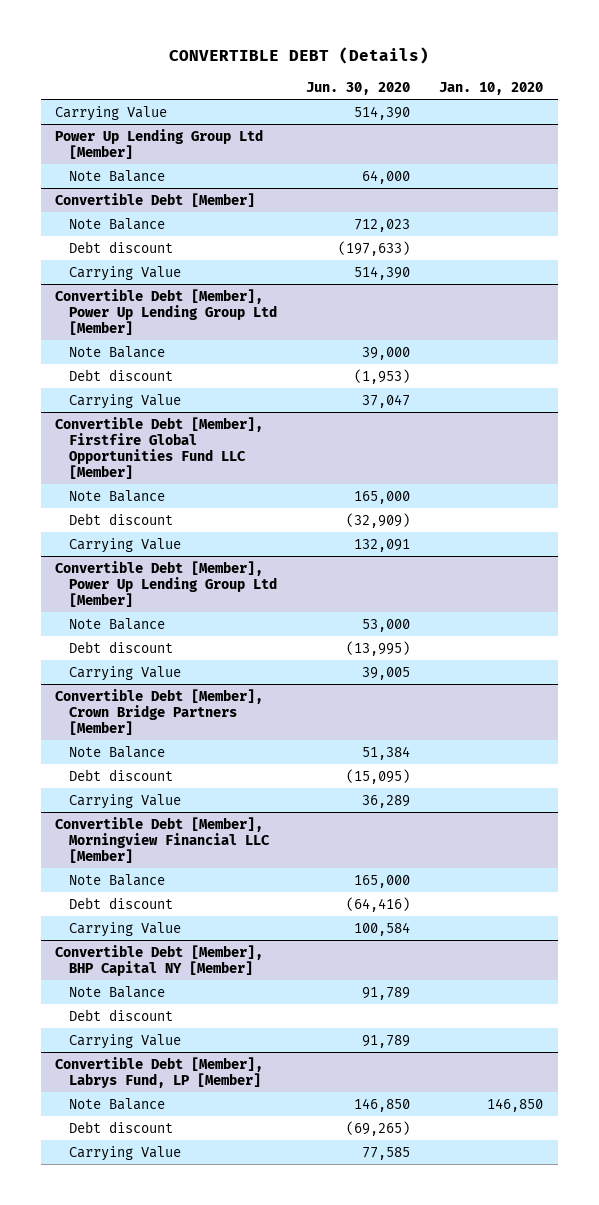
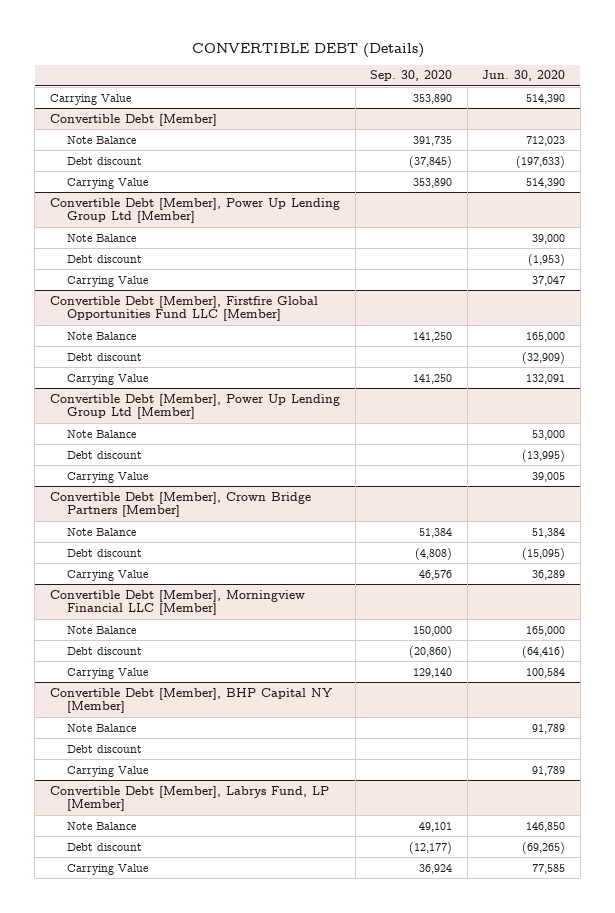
[439,81,544,95] Jan. 10, 2020 -> none
none -> [370,70,453,82] Sep. 30, 2020
[55,128,264,159] Power Up Lending Group Ltd [Member] -> none
[68,169,165,182] Note Balance -> none

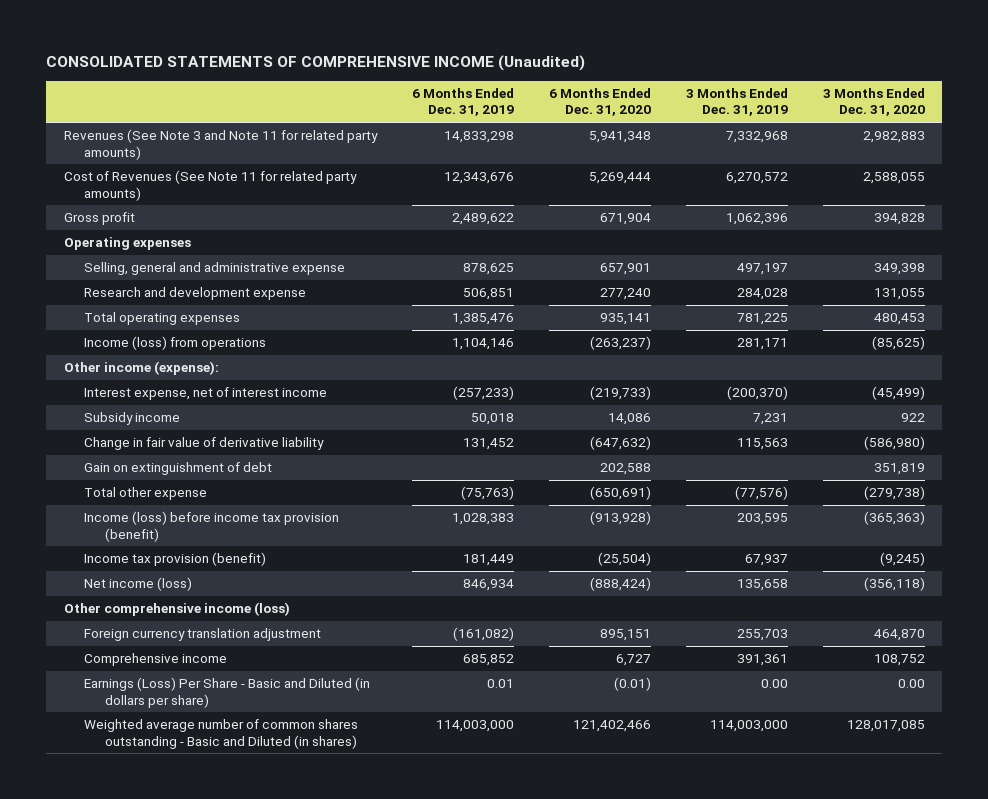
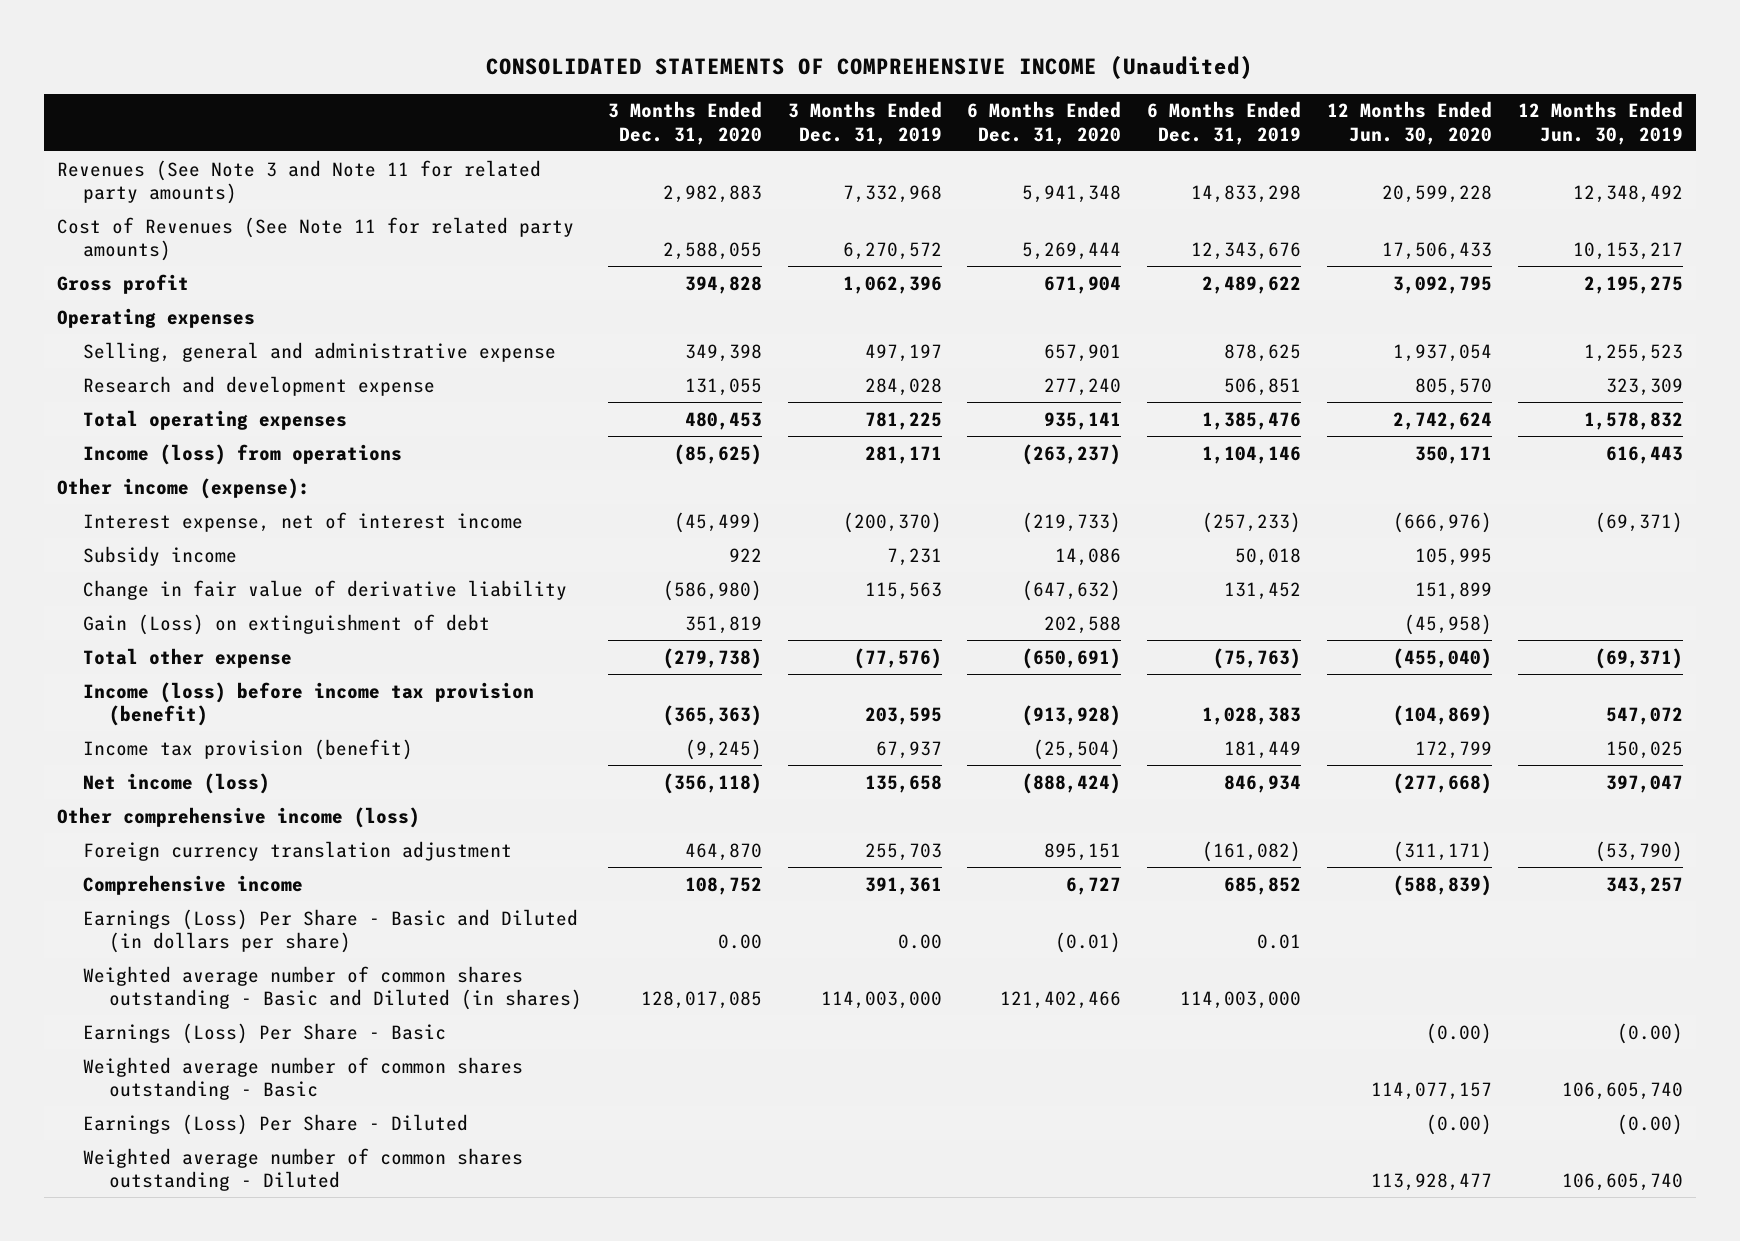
none -> [1327,101,1493,145] 12 Months Ended Jun. 30, 2020
none -> [1517,101,1683,145] 12 Months Ended Jun. 30, 2019
[84,462,273,476] Gain on extinguishment of debt -> [83,613,491,635] Gain (Loss) on extinguishment of debt
none -> [83,1022,447,1044] Earnings (Loss) Per Share - Basic
none -> [83,1056,524,1100] Weighted average number of common shares outstanding - Basic
none -> [83,1113,469,1135] Earnings (Loss) Per Share - Diluted
none -> [83,1147,524,1191] Weighted average number of common shares outstanding - Diluted

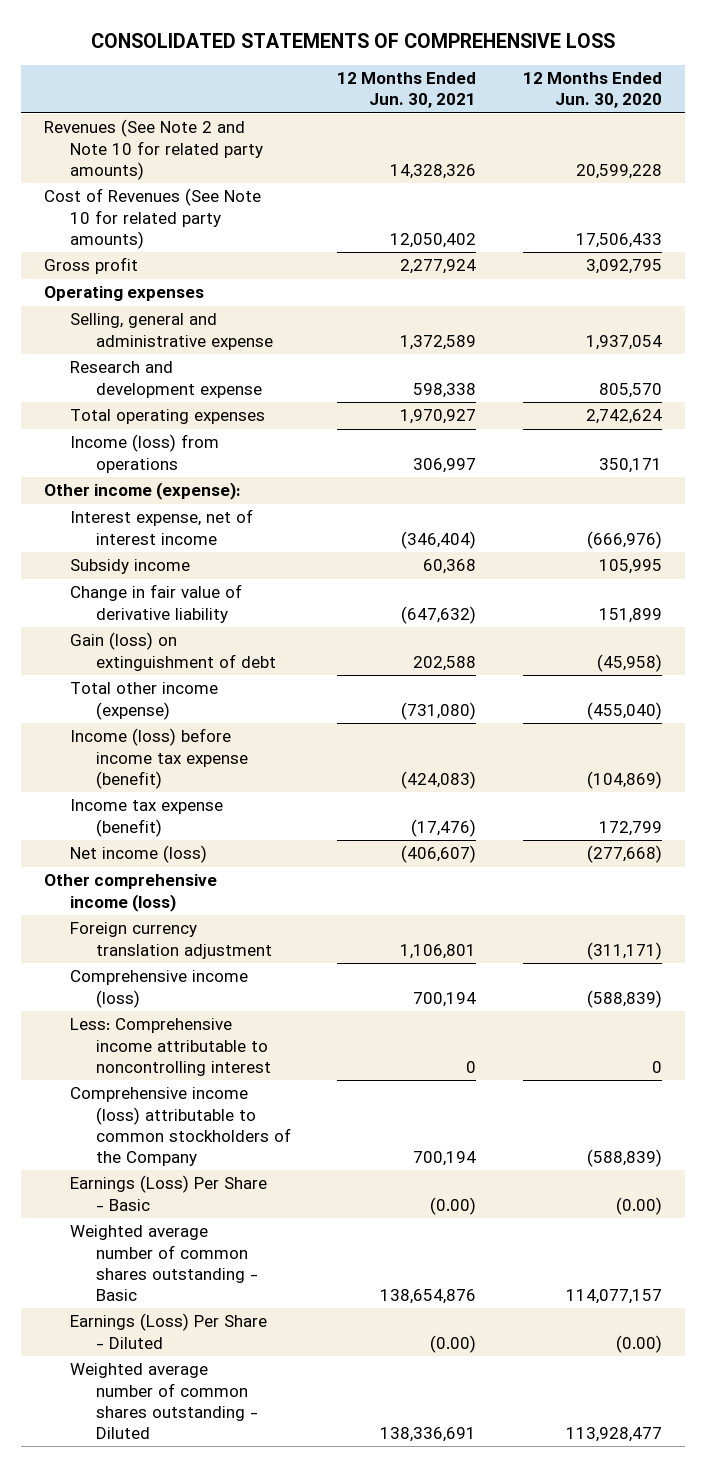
[486,56,1254,80] CONSOLIDATED STATEMENTS OF COMPREHENSIVE INCOME (Unaudited) -> [91,32,616,48] CONSOLIDATED STATEMENTS OF COMPREHENSIVE LOSS
[607,101,762,145] 3 Months Ended Dec. 31, 2020 -> none
[787,101,942,145] 3 Months Ended Dec. 31, 2019 -> none
[967,101,1122,145] 6 Months Ended Dec. 31, 2020 -> none
[1147,101,1302,145] 6 Months Ended Dec. 31, 2019 -> none
[1517,101,1683,145] 12 Months Ended Jun. 30, 2019 -> none
none -> [337,72,477,109] 12 Months Ended Jun. 30, 2021
[57,159,542,204] Revenues (See Note 3 and Note 11 for related party amounts) -> [44,119,264,180] Revenues (See Note 2 and Note 10 for related party amounts)
[57,216,575,261] Cost of Revenues (See Note 11 for related party amounts) -> [44,188,262,249] Cost of Revenues (See Note 10 for related party amounts)
[83,613,491,635] Gain (Loss) on extinguishment of debt -> [70,632,276,671] Gain (loss) on extinguishment of debt
[83,647,293,668] Total other expense -> [70,682,219,720] Total other income (expense)
[83,681,535,726] Income (loss) before income tax provision (benefit) -> [70,728,248,789] Income (loss) before income tax expense (benefit)
[83,738,414,760] Income tax provision (benefit) -> [70,799,224,837] Income tax expense (benefit)
[83,908,579,953] Earnings (Loss) Per Share - Basic and Diluted (in dollars per share) -> none
[83,965,582,1010] Weighted average number of common shares outstanding - Basic and Diluted (in shares) -> none
[83,874,304,895] Comprehensive income -> [70,970,249,1008] Comprehensive income (loss)
none -> [70,1018,271,1076] Less: Comprehensive income attributable to noncontrolling interest
none -> [70,1087,291,1166] Comprehensive income (loss) attributable to common stockholders of the Company

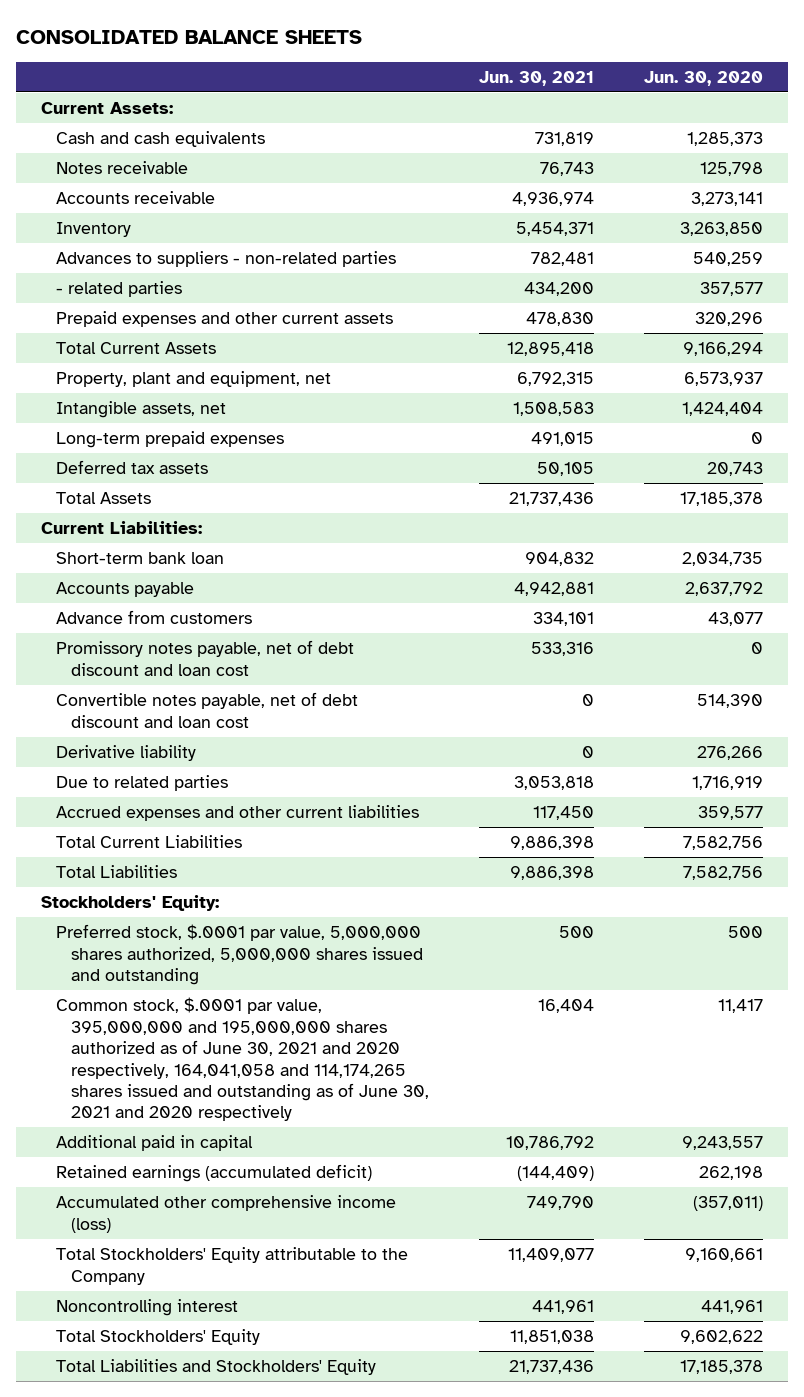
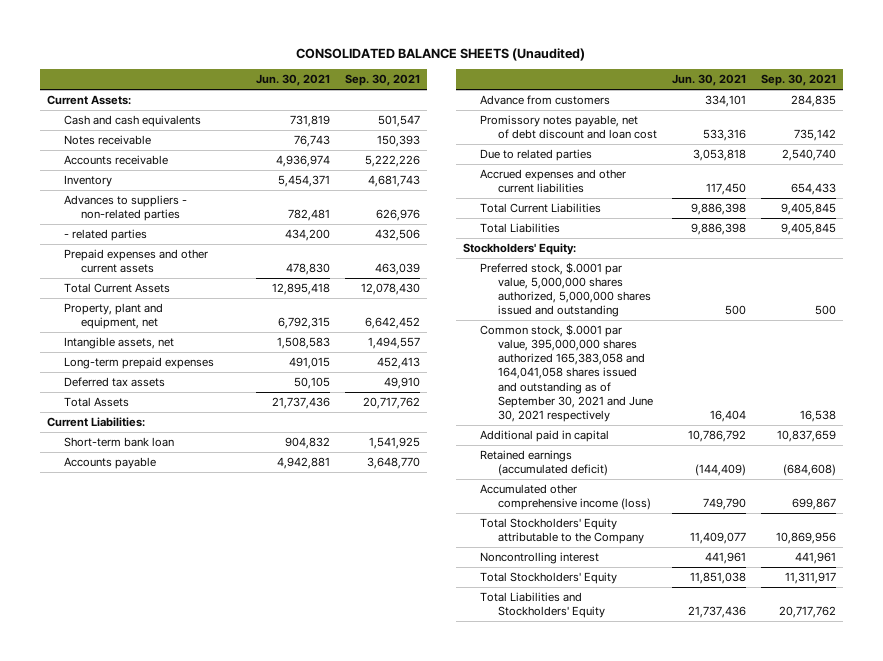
[15,29,362,44] CONSOLIDATED BALANCE SHEETS -> [296,47,586,61] CONSOLIDATED BALANCE SHEETS (Unaudited)
[644,71,764,87] Jun. 30, 2020 -> none
none -> [344,74,420,87] Sep. 30, 2021
[56,692,359,728] Convertible notes payable, net of debt discount and loan cost -> none
[56,745,197,762] Derivative liability -> none
[56,997,430,1122] Common stock, $.0001 par value, 395,000,000 and 195,000,000 shares authorized as of June 30, 2021 and 2020 respectively, 164,041,058 and 114,174,265 shares issued and outstanding as of June 30, 2021 and 2020 respectively -> [480,324,653,422] Common stock, $.0001 par value, 395,000,000 shares authorized 165,383,058 and 164,041,058 shares issued and outstanding as of September 30, 2021 and June 30, 2021 respectively

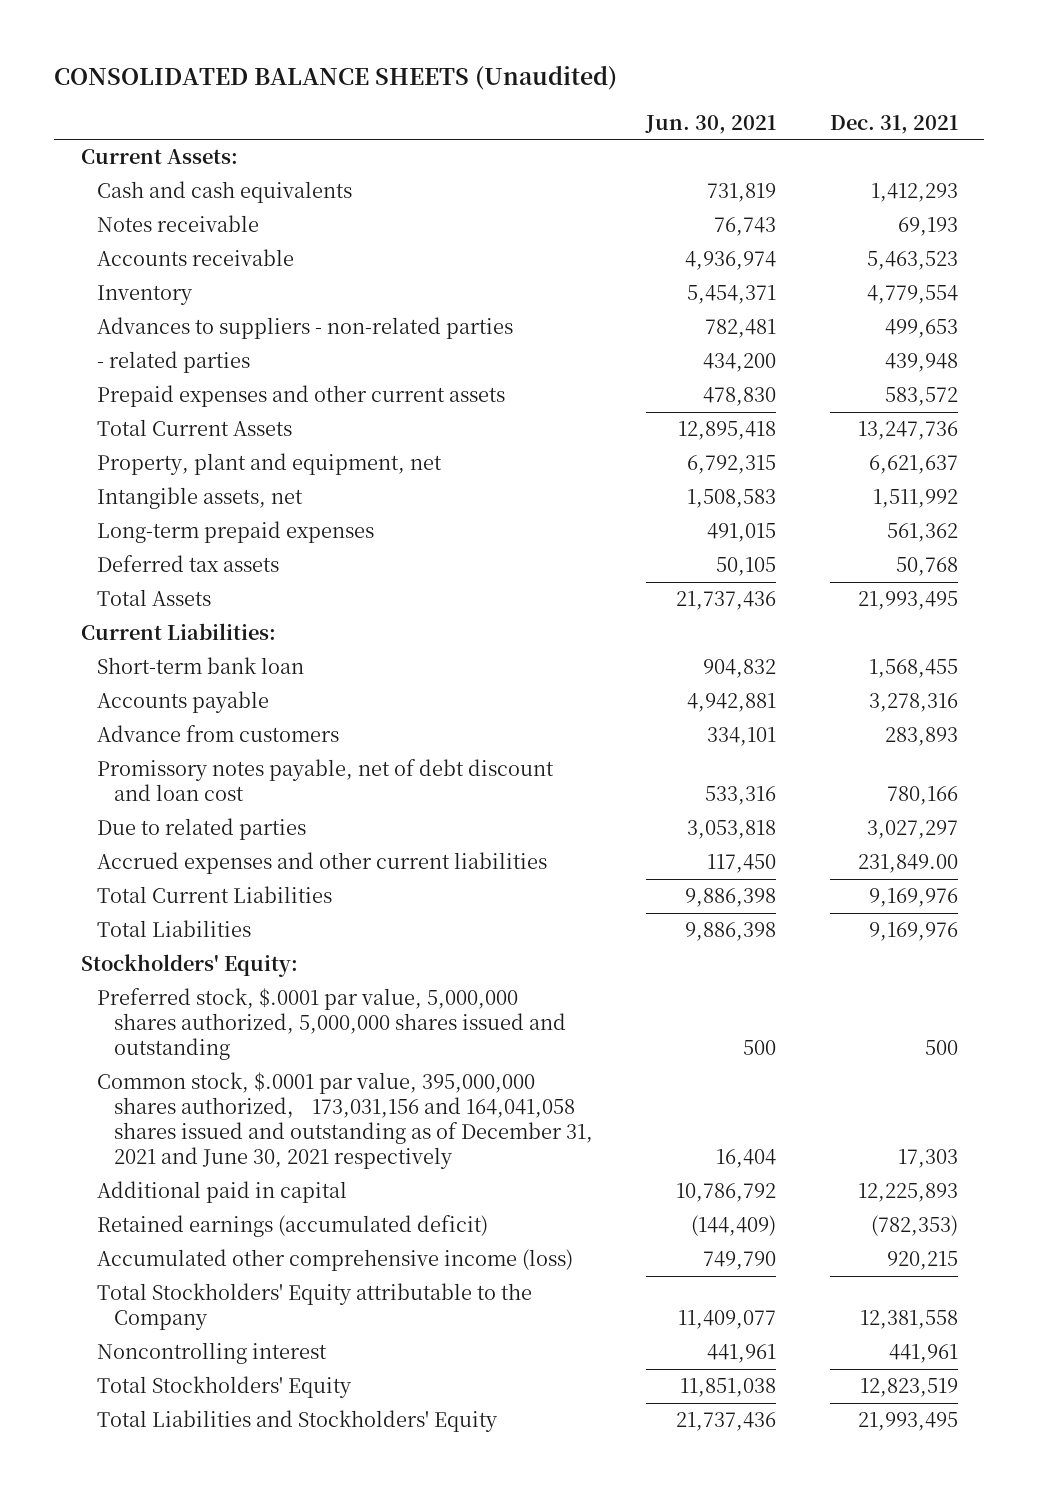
[344,74,420,87] Sep. 30, 2021 -> none
none -> [829,114,958,134] Dec. 31, 2021
[480,324,653,422] Common stock, $.0001 par value, 395,000,000 shares authorized 165,383,058 and 164,041,058 shares issued and outstanding as of September 30, 2021 and June 30, 2021 respectively -> [97,1072,594,1169] Common stock, $.0001 par value, 395,000,000 shares authorized， 173,031,156 and 164,041,058 shares issued and outstanding as of December 31, 2021 and June 30, 2021 respectively

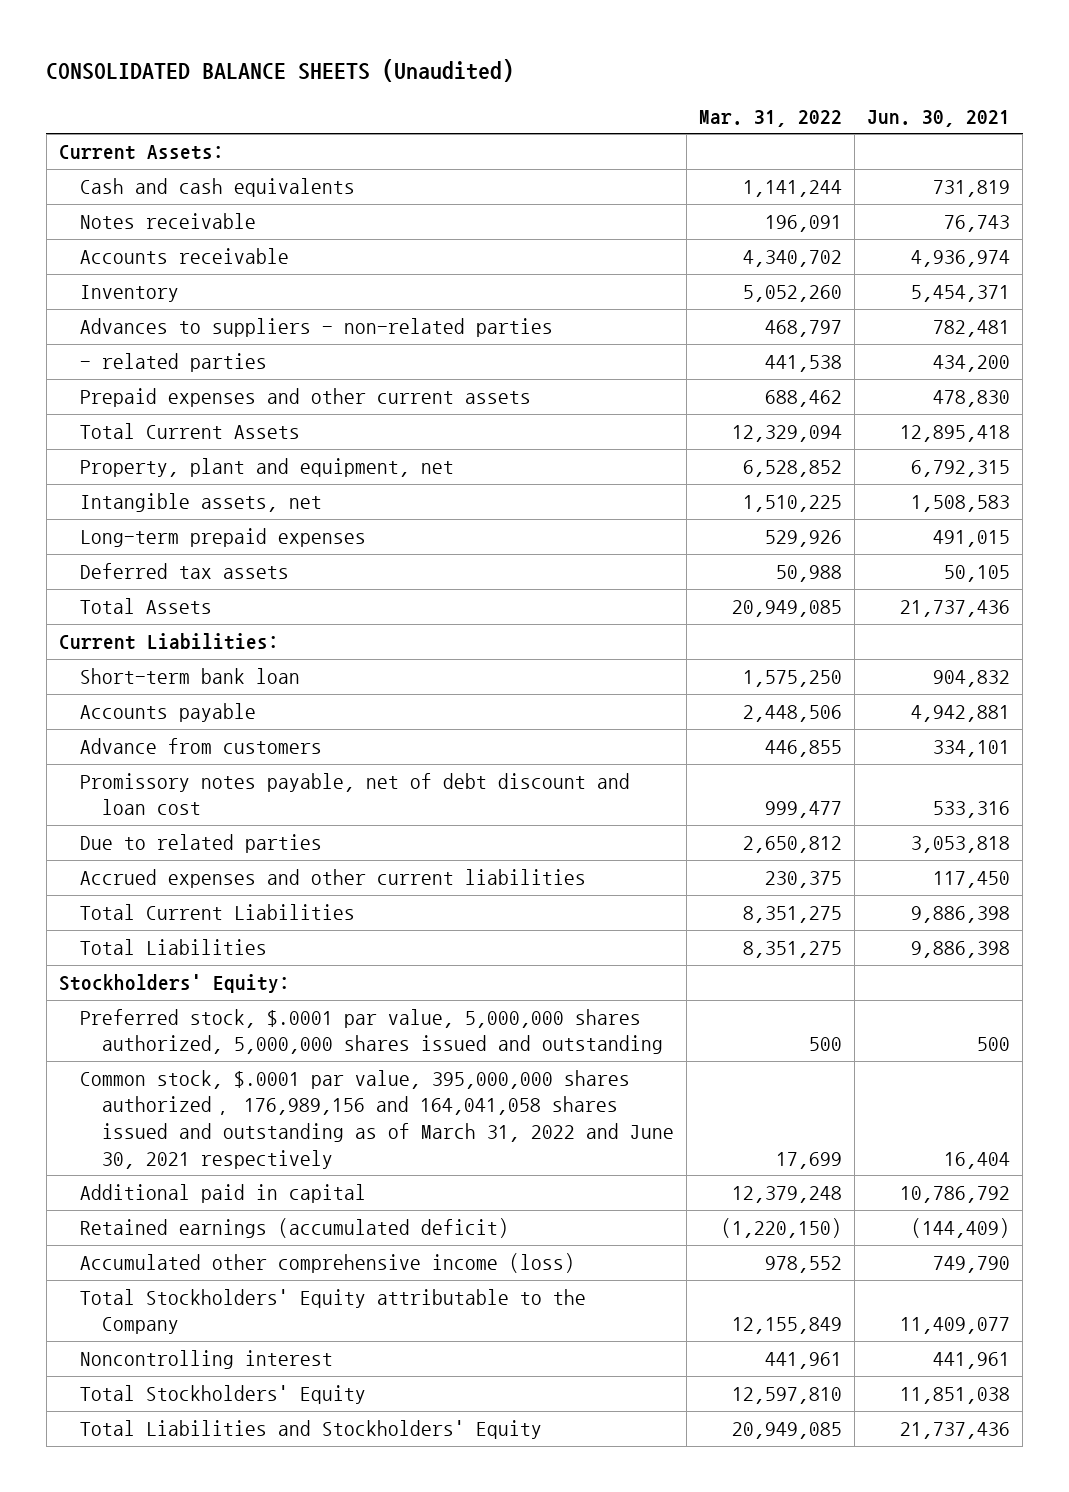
[829,114,958,134] Dec. 31, 2021 -> none
none -> [698,109,842,127] Mar. 31, 2022
[97,1072,594,1169] Common stock, $.0001 par value, 395,000,000 shares authorized， 173,031,156 and 164,041,058 shares issued and outstanding as of December 31, 2021 and June 30, 2021 respectively -> [80,1069,674,1169] Common stock, $.0001 par value, 395,000,000 shares authorized， 176,989,156 and 164,041,058 shares issued and outstanding as of March 31, 2022 and June 30, 2021 respectively

